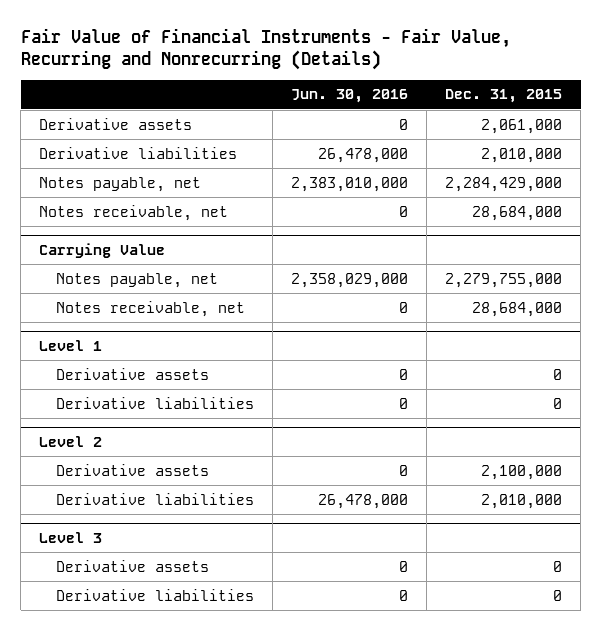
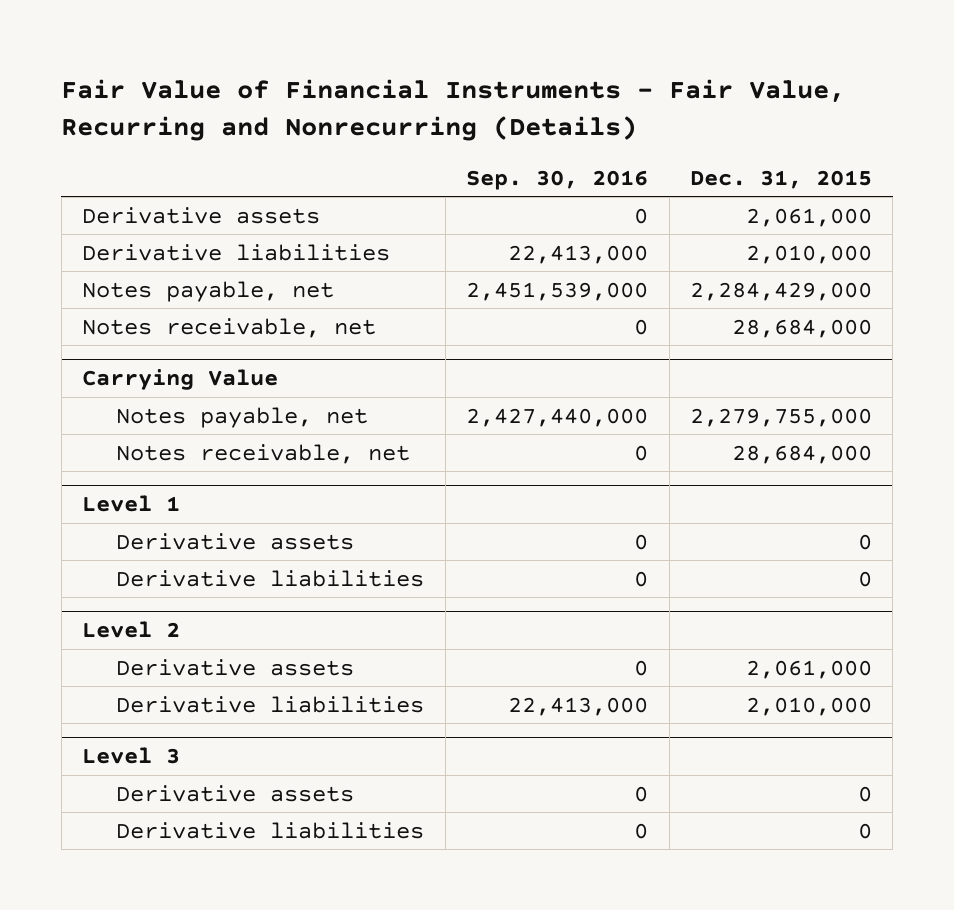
[291,89,409,104] Jun. 30, 2016 -> none
none -> [466,169,649,190] Sep. 30, 2016
[481,464,563,480] 2,100,000 -> [746,659,873,679] 2,061,000

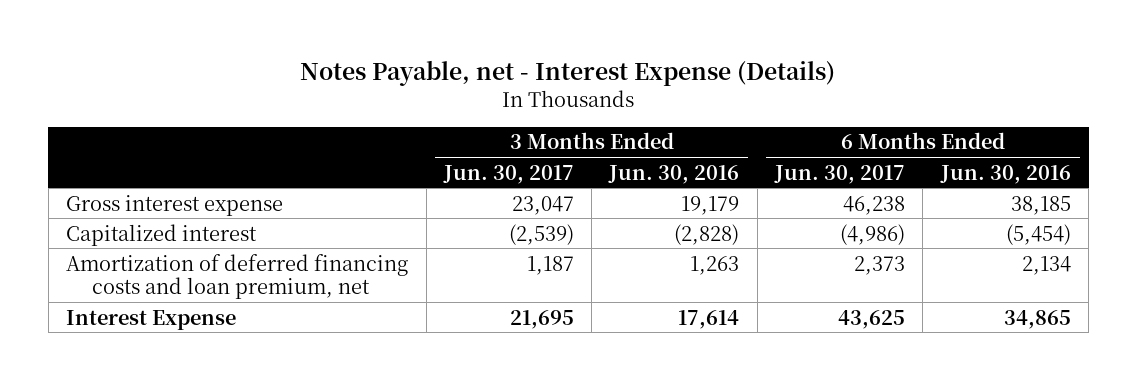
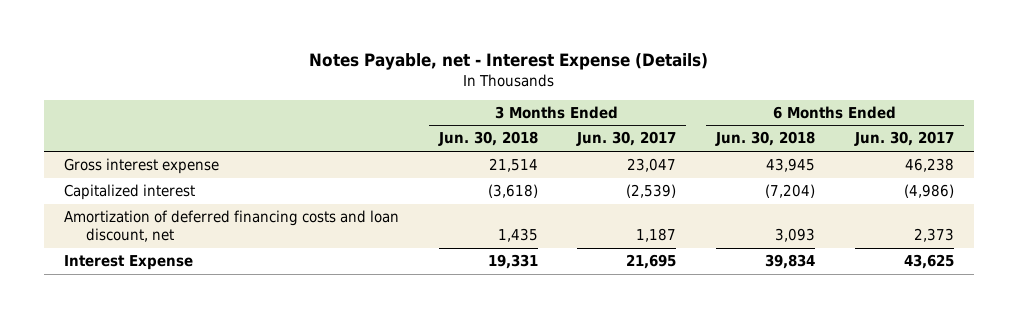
[608,164,740,184] Jun. 30, 2016 -> none
[939,164,1071,184] Jun. 30, 2016 -> none
none -> [437,131,538,147] Jun. 30, 2018
none -> [715,131,816,147] Jun. 30, 2018
[66,253,409,299] Amortization of deferred financing costs and loan premium, net -> [63,210,399,243] Amortization of deferred financing costs and loan discount, net

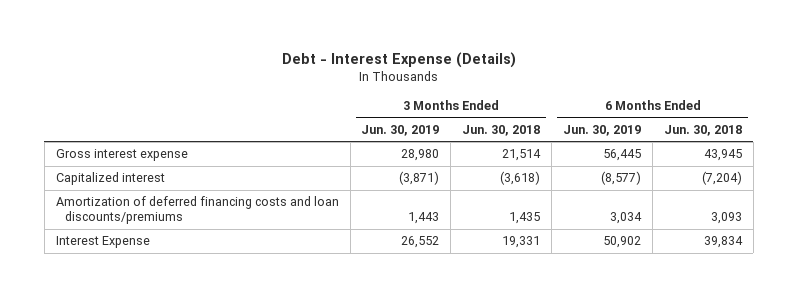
[308,53,708,71] Notes Payable, net - Interest Expense (Details) -> [281,51,516,68] Debt - Interest Expense (Details)
[576,131,677,147] Jun. 30, 2017 -> none
[853,131,954,147] Jun. 30, 2017 -> none
none -> [361,124,440,136] Jun. 30, 2019
none -> [563,124,642,136] Jun. 30, 2019
[63,210,399,243] Amortization of deferred financing costs and loan discount, net -> [55,196,339,225] Amortization of deferred financing costs and loan discounts/premiums

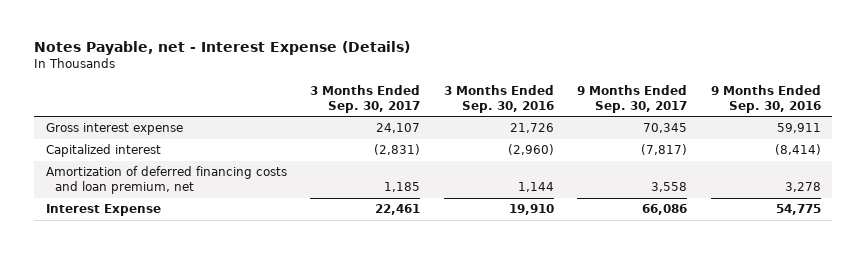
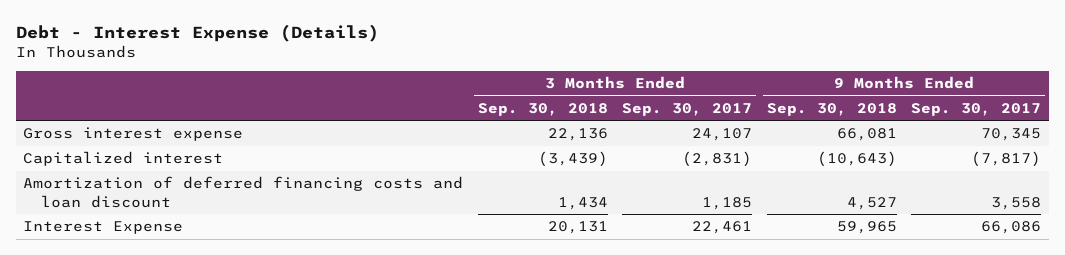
[34,41,411,56] Notes Payable, net - Interest Expense (Details) -> [16,23,380,42] Debt - Interest Expense (Details)
[443,84,554,113] 3 Months Ended Sep. 30, 2016 -> none
[710,84,821,113] 9 Months Ended Sep. 30, 2016 -> none
none -> [477,102,608,116] Sep. 30, 2018
none -> [766,102,897,116] Sep. 30, 2018
[45,166,287,194] Amortization of deferred financing costs and loan premium, net -> [23,176,464,208] Amortization of deferred financing costs and loan discount

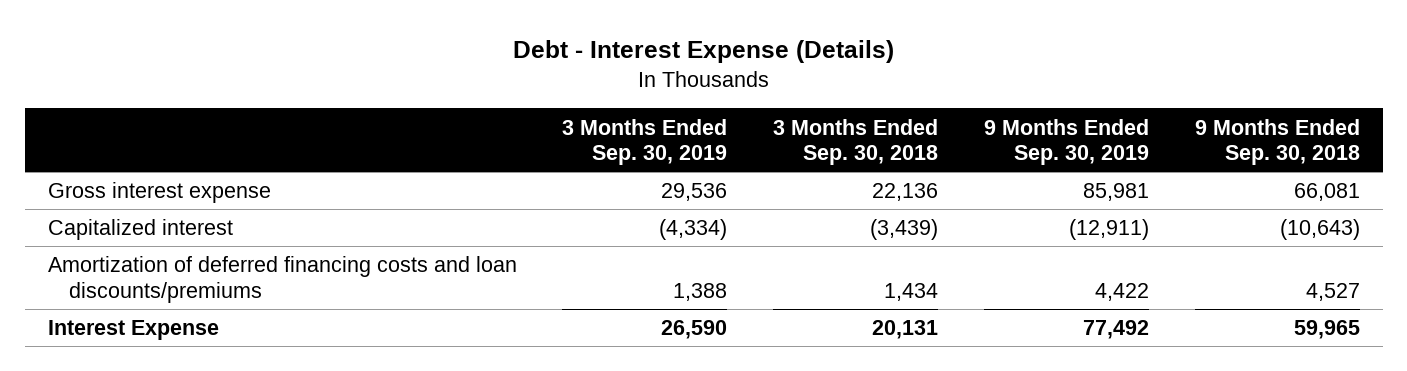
[622,102,753,116] Sep. 30, 2017 -> none
[911,102,1042,116] Sep. 30, 2017 -> none
none -> [562,118,728,166] 3 Months Ended Sep. 30, 2019
none -> [984,118,1150,166] 9 Months Ended Sep. 30, 2019
[23,176,464,208] Amortization of deferred financing costs and loan discount -> [47,256,517,303] Amortization of deferred financing costs and loan discounts/premiums

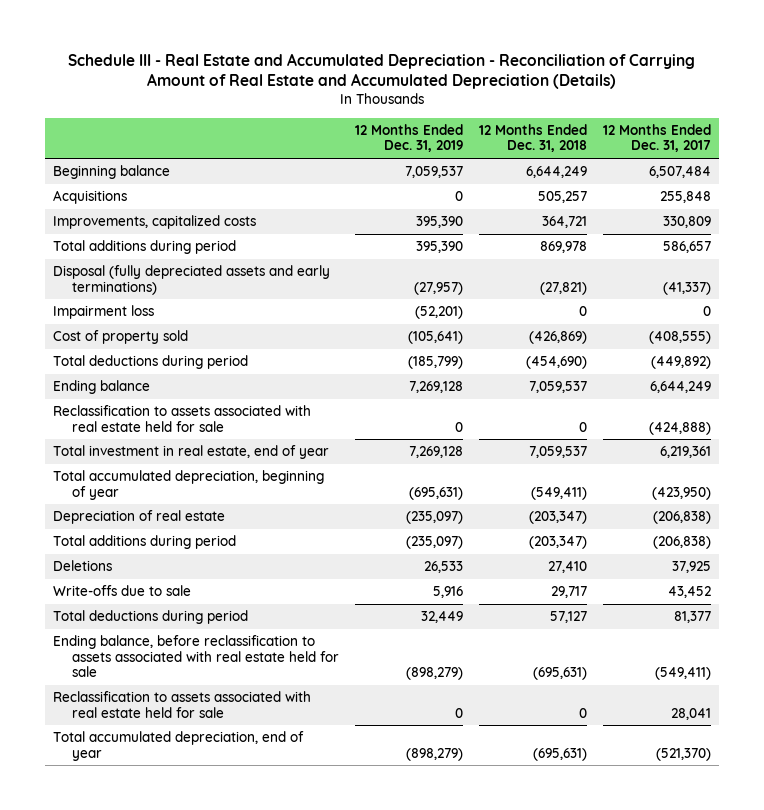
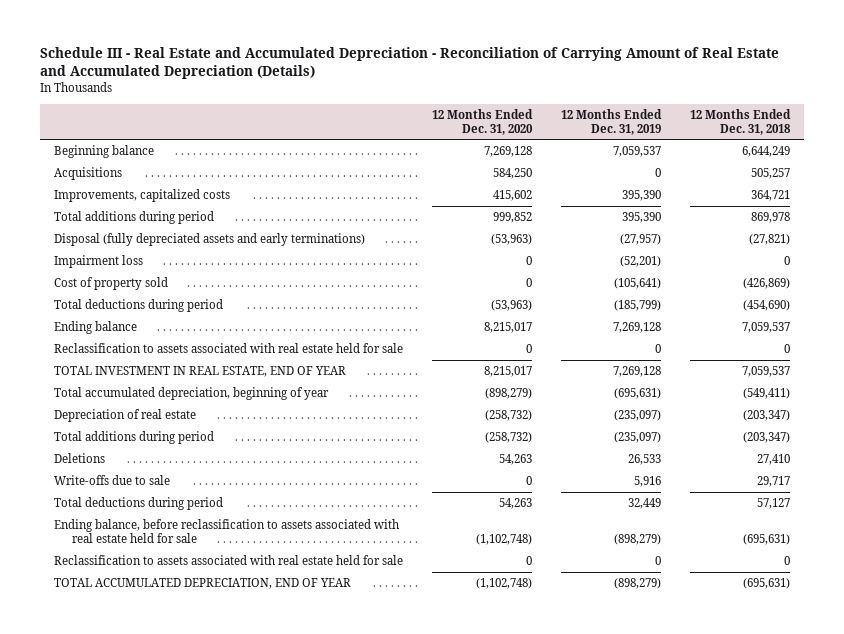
[603,123,712,153] 12 Months Ended Dec. 31, 2017 -> none
none -> [432,108,534,135] 12 Months Ended Dec. 31, 2020
[52,445,329,460] Total investment in real estate, end of year -> [54,366,347,378] TOTAL INVESTMENT IN REAL ESTATE, END OF YEAR
[52,731,304,761] Total accumulated depreciation, end of year -> [54,578,352,590] TOTAL ACCUMULATED DEPRECIATION, END OF YEAR

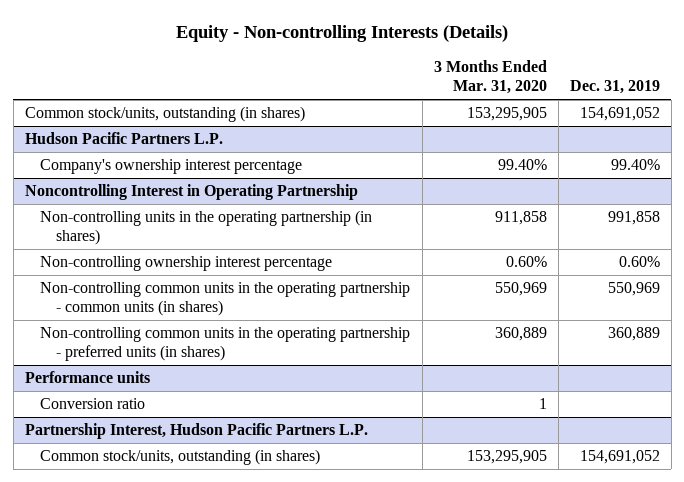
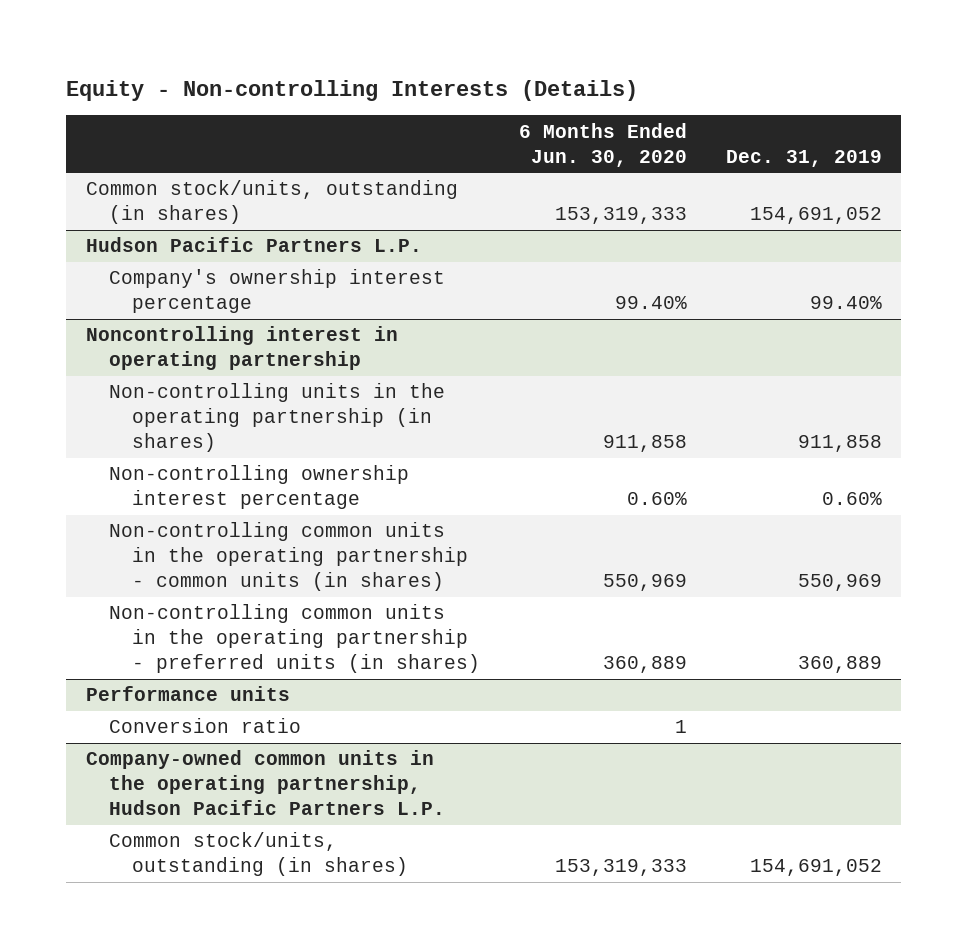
[433,60,547,95] 3 Months Ended Mar. 31, 2020 -> none
none -> [518,122,687,167] 6 Months Ended Jun. 30, 2020
[24,184,358,201] Noncontrolling Interest in Operating Partnership -> [85,326,398,371] Noncontrolling interest in operating partnership
[607,211,660,226] 991,858 -> [797,435,882,453] 911,858
[24,423,368,440] Partnership Interest, Hudson Pacific Partners L.P. -> none
none -> [85,750,445,816] Company-owned common units in the operating partnership, Hudson Pacific Partners L.P.

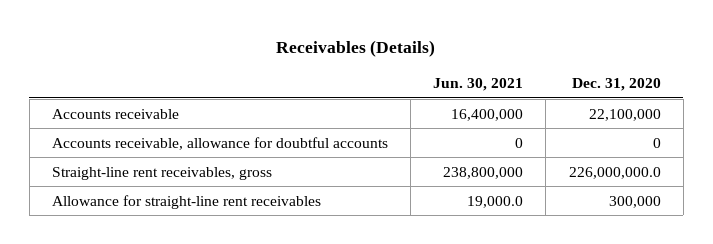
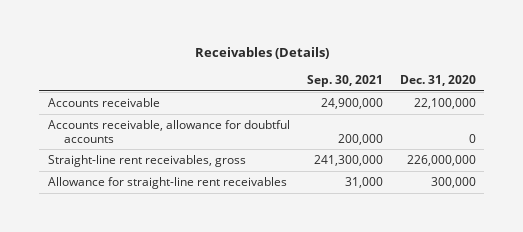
[433,77,524,91] Jun. 30, 2021 -> none
none -> [306,74,383,87] Sep. 30, 2021
[568,166,661,179] 226,000,000.0 -> [406,155,476,167] 226,000,000

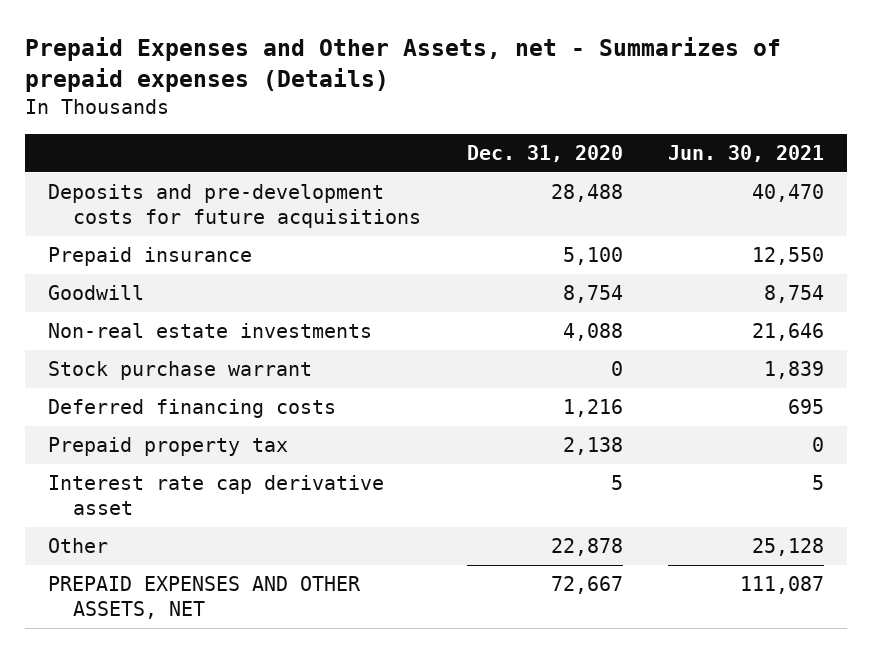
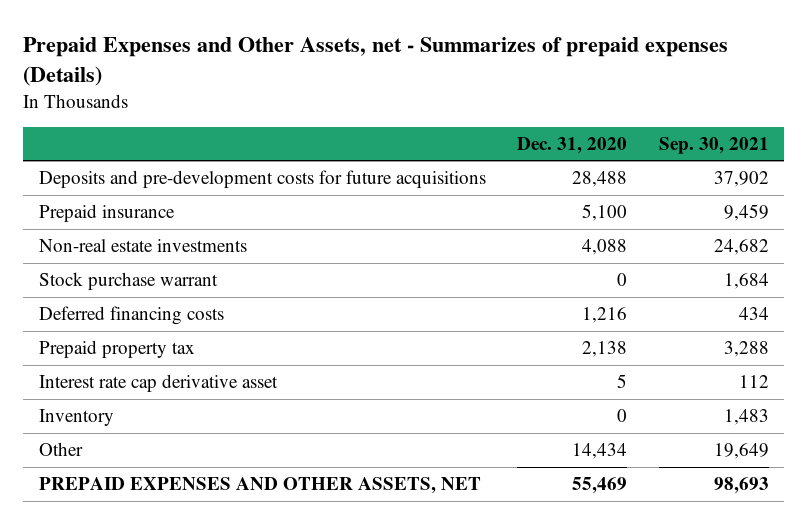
[668,144,825,162] Jun. 30, 2021 -> none
none -> [658,136,769,154] Sep. 30, 2021
[47,285,144,301] Goodwill -> none
none -> [38,409,114,427] Inventory
[550,538,623,557] 22,878 -> [572,443,628,460] 14,434
[550,576,623,595] 72,667 -> [572,477,628,495] 55,469

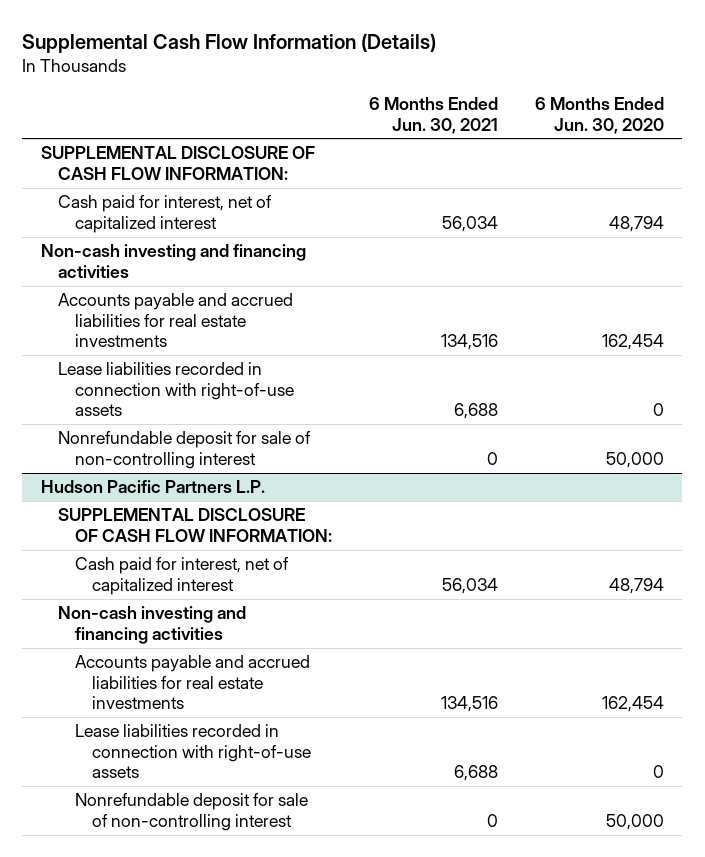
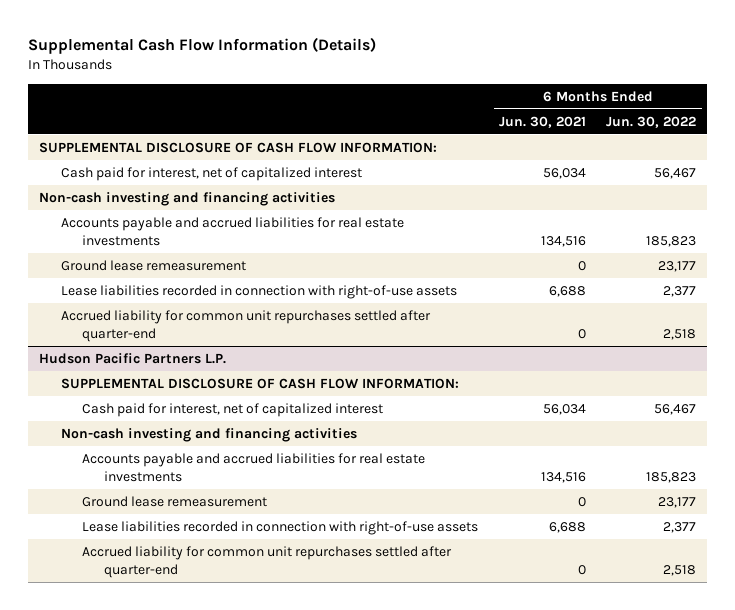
[535,97,665,134] 6 Months Ended Jun. 30, 2020 -> none
none -> [606,115,697,128] Jun. 30, 2022
none -> [60,260,246,272] Ground lease remeasurement
[57,431,311,469] Nonrefundable deposit for sale of non-controlling interest -> none
none -> [60,310,431,342] Accrued liability for common unit repurchases settled after quarter-end
none -> [82,496,268,508] Ground lease remeasurement
[75,793,309,831] Nonrefundable deposit for sale of non-controlling interest -> none
none -> [82,546,453,578] Accrued liability for common unit repurchases settled after quarter-end

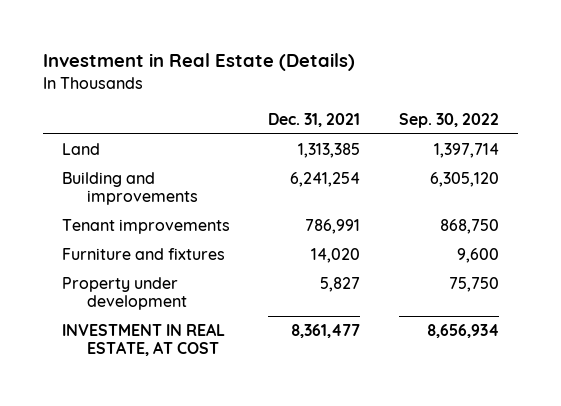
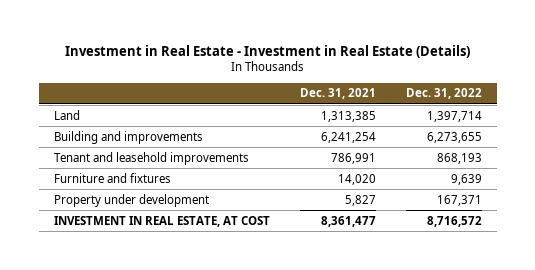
[42,53,355,72] Investment in Real Estate (Details) -> [64,45,470,59] Investment in Real Estate - Investment in Real Estate (Details)
[398,112,499,128] Sep. 30, 2022 -> none
none -> [405,88,482,100] Dec. 31, 2022
[61,219,230,235] Tenant improvements -> [53,151,249,165] Tenant and leasehold improvements

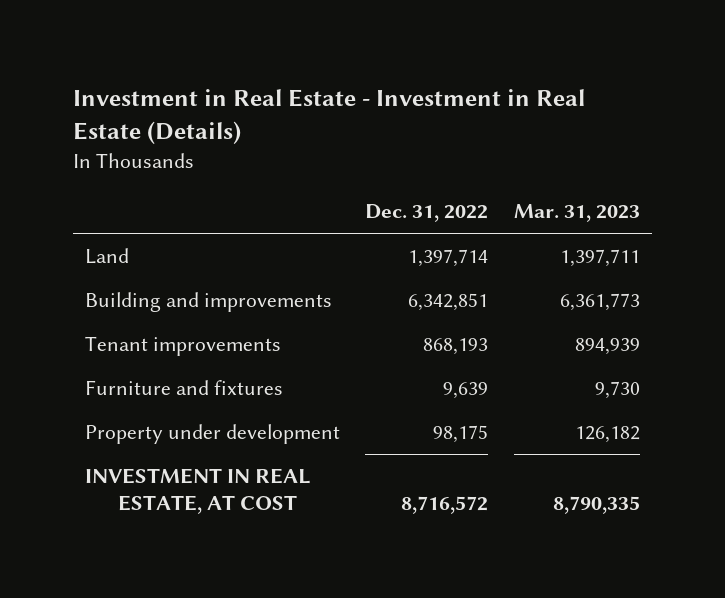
[299,88,376,100] Dec. 31, 2021 -> none
none -> [513,204,640,223] Mar. 31, 2023
[426,131,482,143] 6,273,655 -> [408,292,489,311] 6,342,851
[53,151,249,165] Tenant and leasehold improvements -> [85,335,282,356] Tenant improvements
[436,194,482,206] 167,371 -> [433,424,489,443] 98,175

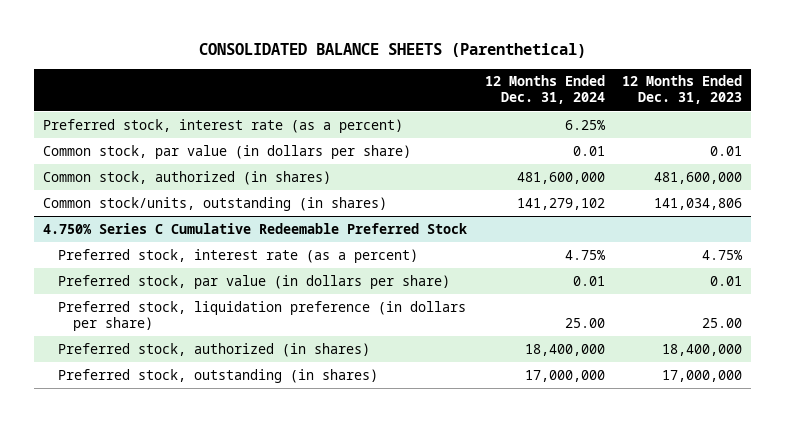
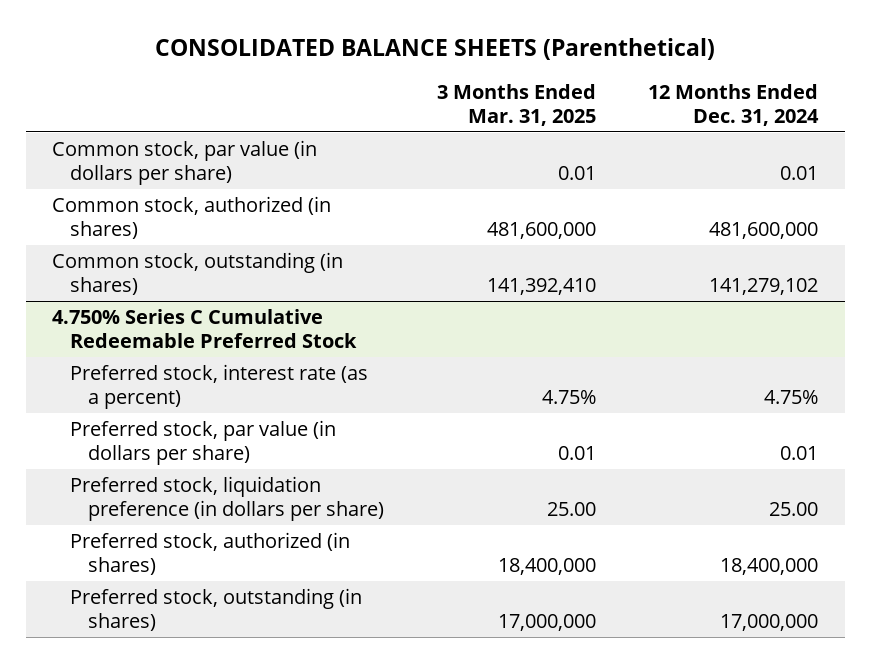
[622,75,743,105] 12 Months Ended Dec. 31, 2023 -> none
none -> [436,83,596,127] 3 Months Ended Mar. 31, 2025
[42,118,403,133] Preferred stock, interest rate (as a percent) -> none
[42,196,387,211] Common stock/units, outstanding (in shares) -> [51,251,343,296] Common stock, outstanding (in shares)

